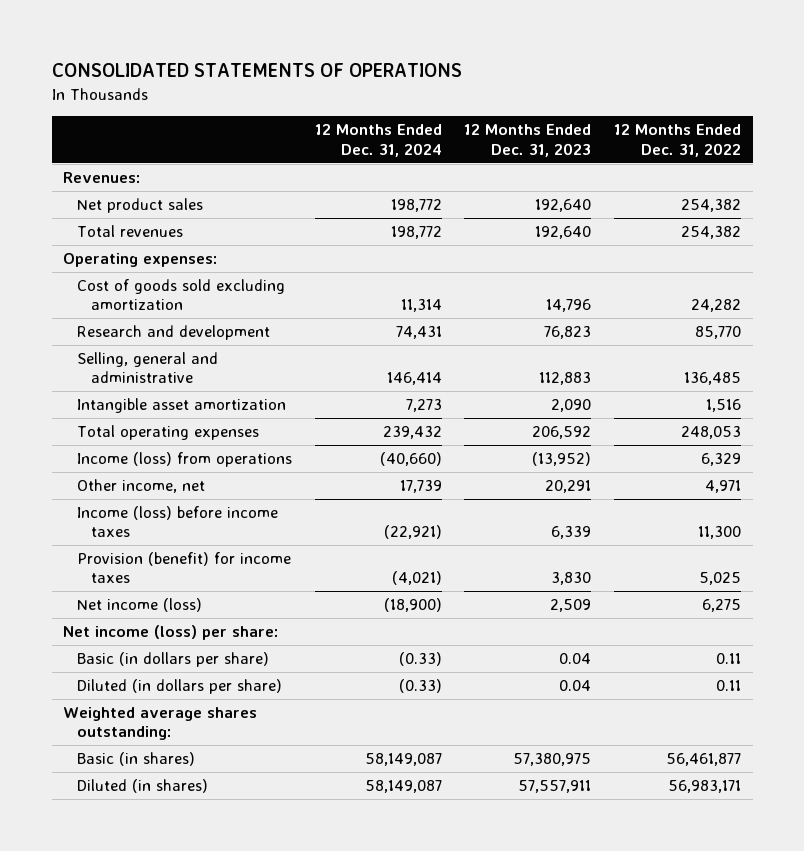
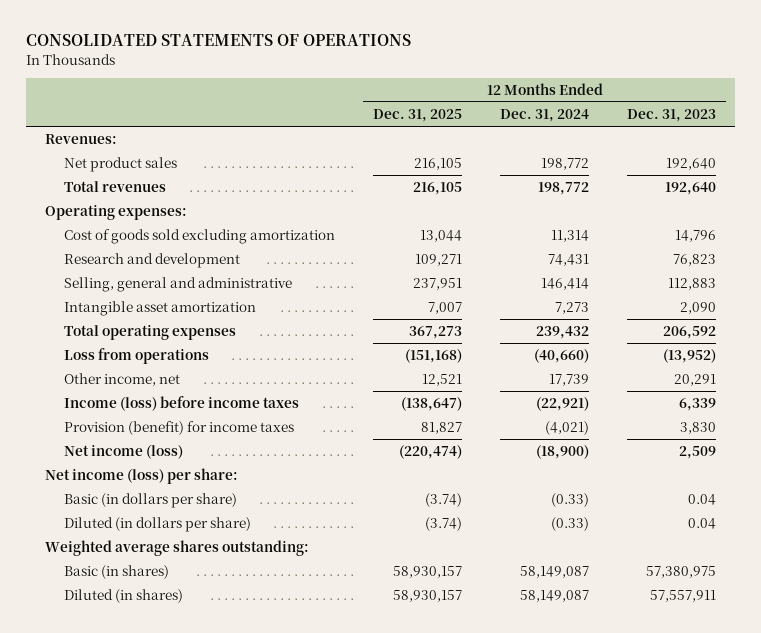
[614,124,742,157] 12 Months Ended Dec. 31, 2022 -> none
none -> [372,108,462,122] Dec. 31, 2025
[76,452,292,468] Income (loss) from operations -> [63,347,209,364] Loss from operations

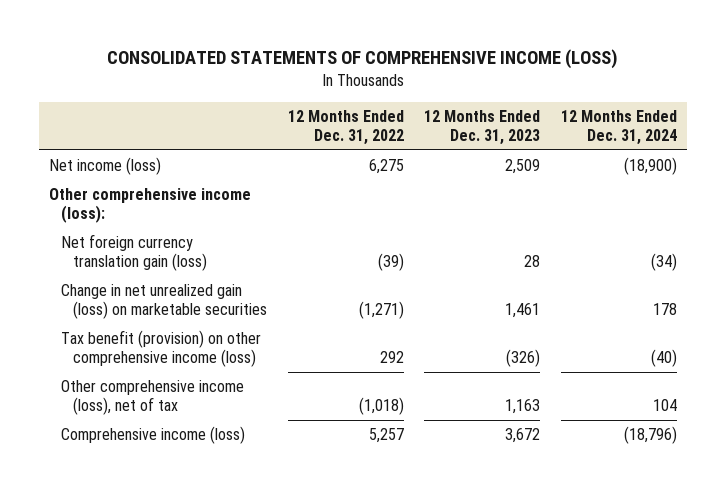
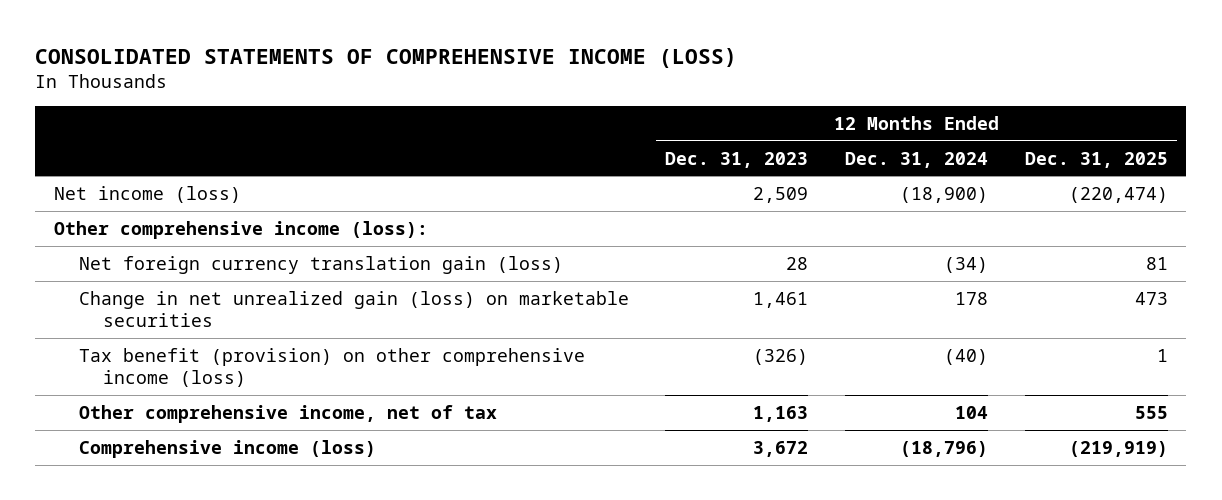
[287,109,404,146] 12 Months Ended Dec. 31, 2022 -> none
none -> [1025,151,1169,168] Dec. 31, 2025
[60,380,244,416] Other comprehensive income (loss), net of tax -> [78,404,497,423] Other comprehensive income, net of tax

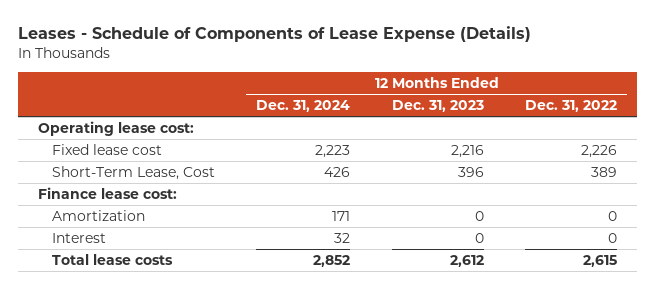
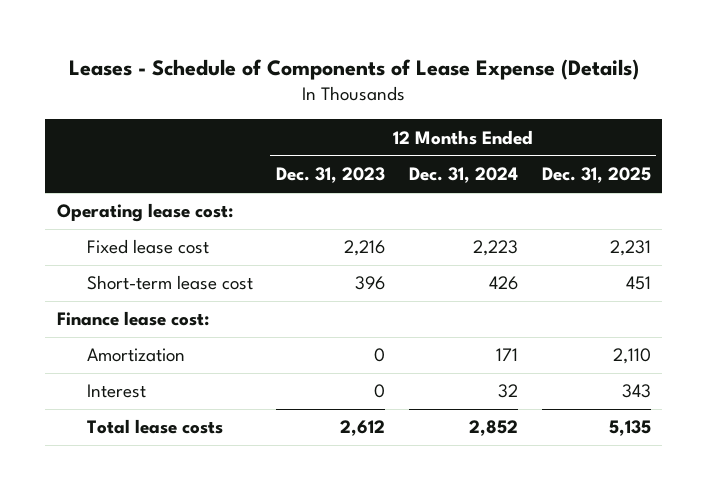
[524,100,617,113] Dec. 31, 2022 -> none
none -> [541,167,651,184] Dec. 31, 2025
[52,166,216,181] Short-Term Lease, Cost -> [86,275,253,291] Short-term lease cost

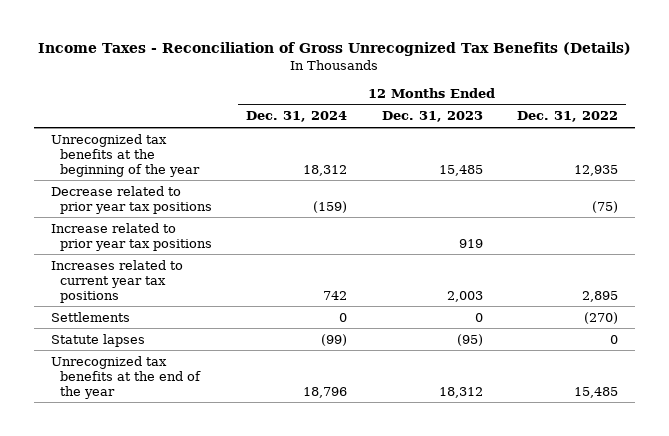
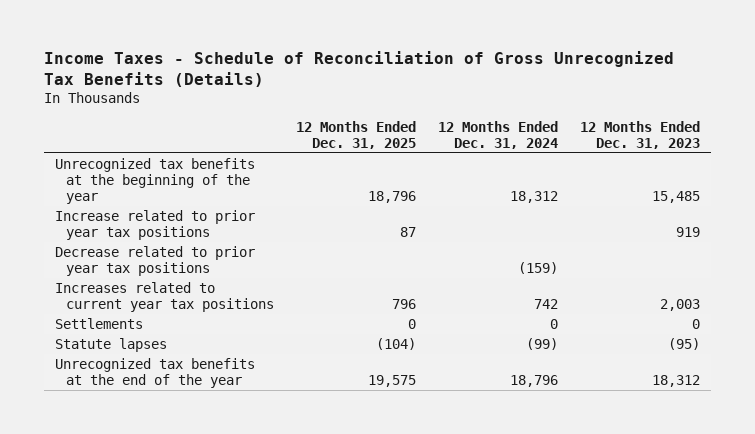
[38,42,632,57] Income Taxes - Reconciliation of Gross Unrecognized Tax Benefits (Details) -> [43,51,674,88] Income Taxes - Schedule of Reconciliation of Gross Unrecognized Tax Benefits (Details)
[516,111,618,123] Dec. 31, 2022 -> none
none -> [296,120,417,149] 12 Months Ended Dec. 31, 2025
[51,185,213,214] Decrease related to prior year tax positions -> [54,246,255,277] Decrease related to prior year tax positions

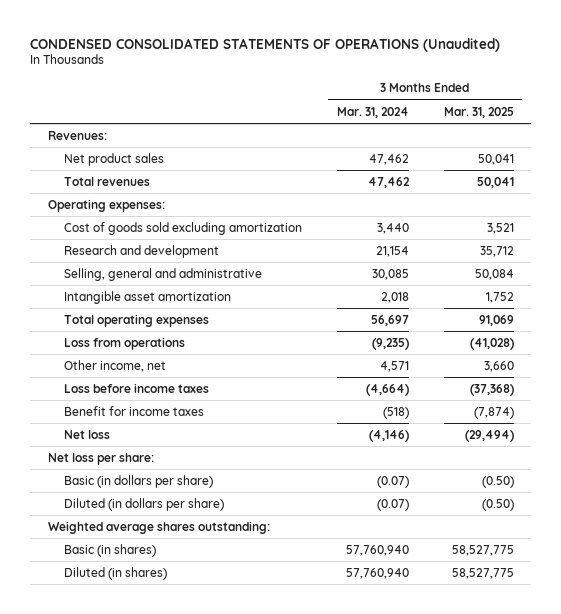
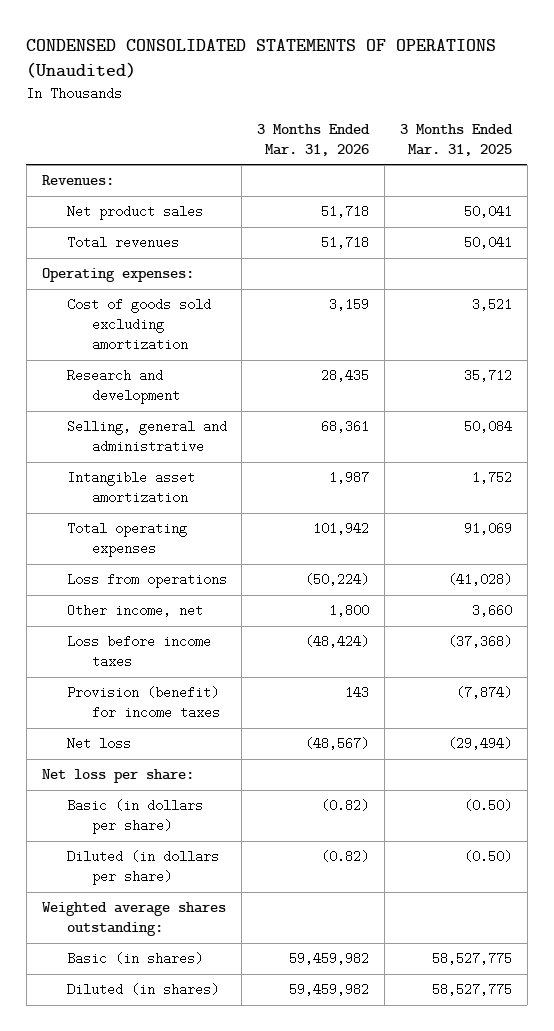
[336,106,409,118] Mar. 31, 2024 -> none
none -> [257,123,371,156] 3 Months Ended Mar. 31, 2026
[64,405,205,416] Benefit for income taxes -> [66,686,220,720] Provision (benefit) for income taxes

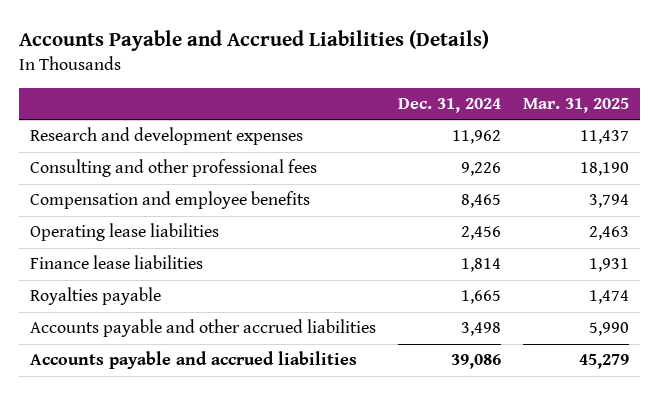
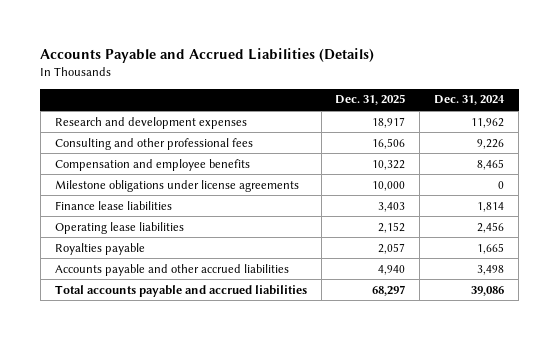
[522,97,629,113] Mar. 31, 2025 -> none
none -> [335,94,406,106] Dec. 31, 2025
none -> [54,179,299,192] Milestone obligations under license agreements
[29,223,219,242] Operating lease liabilities -> [54,221,184,234] Operating lease liabilities
[29,351,357,370] Accounts payable and accrued liabilities -> [54,284,307,297] Total accounts payable and accrued liabilities

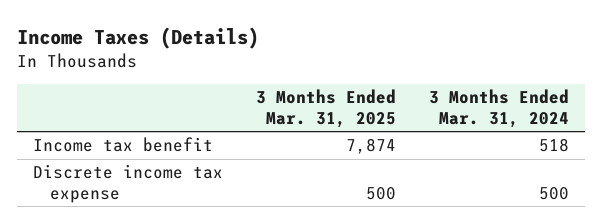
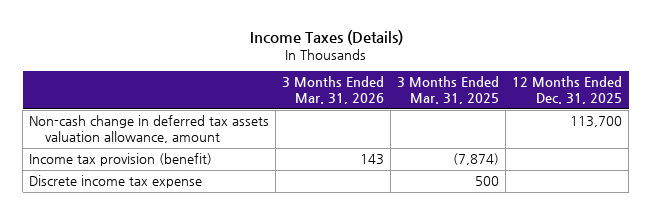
[428,89,569,128] 3 Months Ended Mar. 31, 2024 -> none
none -> [282,76,385,104] 3 Months Ended Mar. 31, 2026
none -> [512,76,623,104] 12 Months Ended Dec. 31, 2025
none -> [29,115,270,144] Non-cash change in deferred tax assets valuation allowance, amount
[33,137,214,153] Income tax benefit -> [29,153,213,167] Income tax provision (benefit)
[345,138,396,155] 7,874 -> [453,153,500,166] (7,874)

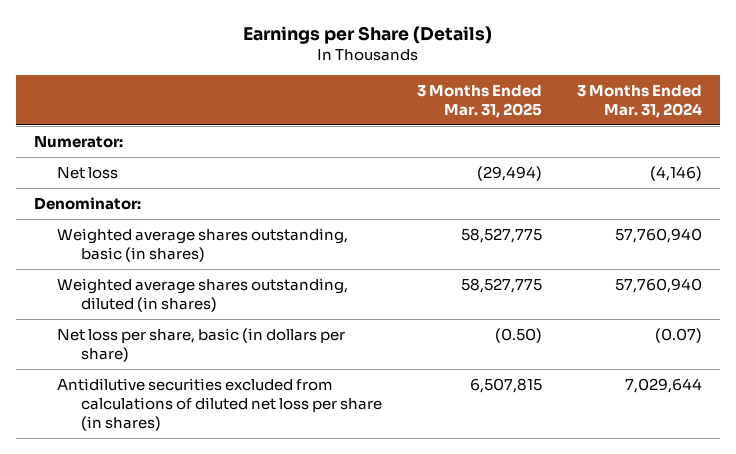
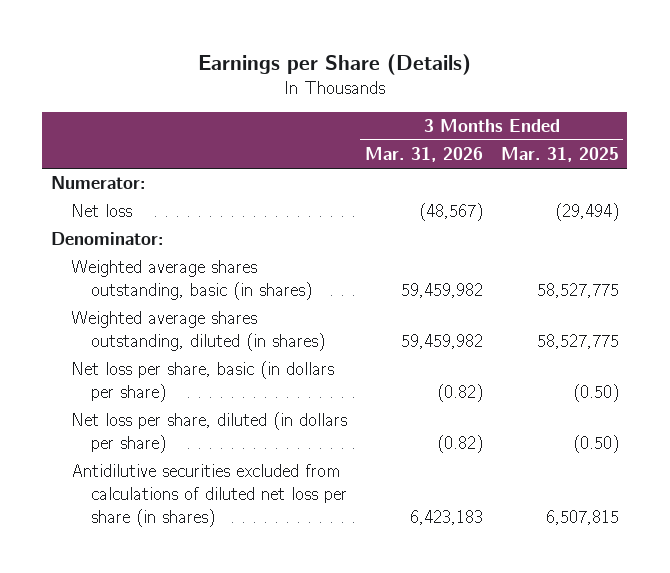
[577,84,703,119] 3 Months Ended Mar. 31, 2024 -> none
none -> [364,147,483,163] Mar. 31, 2026
none -> [71,412,348,454] Net loss per share, diluted (in dollars per share)

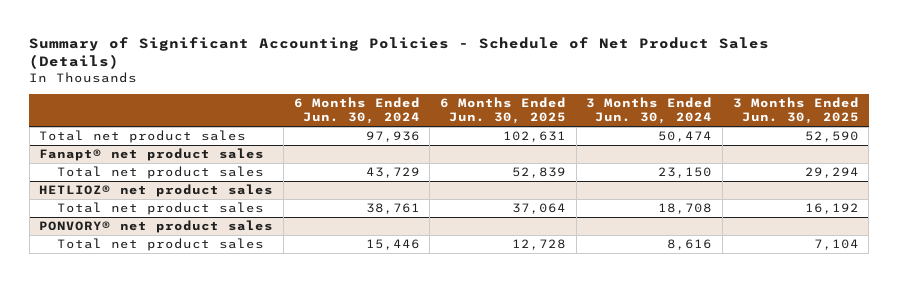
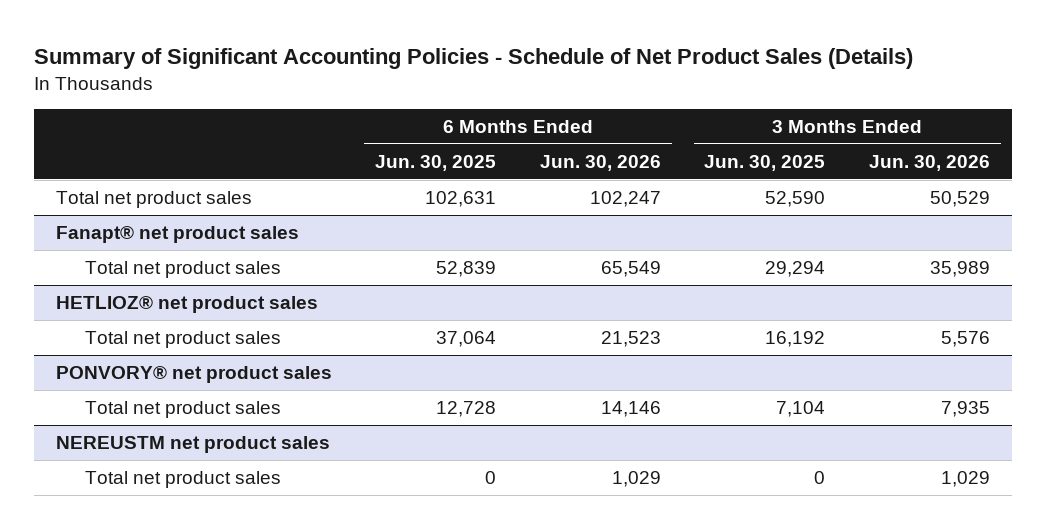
[293,97,420,125] 6 Months Ended Jun. 30, 2024 -> none
[586,97,713,125] 3 Months Ended Jun. 30, 2024 -> none
none -> [539,154,661,171] Jun. 30, 2026
none -> [868,154,990,171] Jun. 30, 2026
none -> [55,436,330,454] NEREUSTM net product sales
none -> [84,471,281,489] Total net product sales

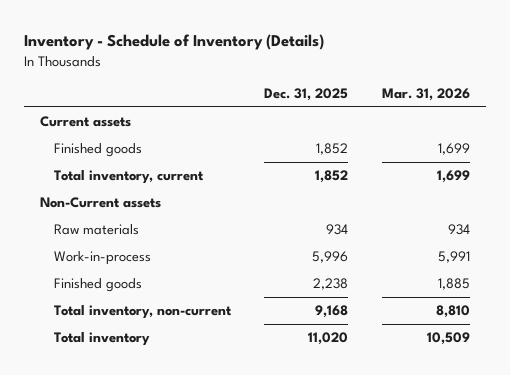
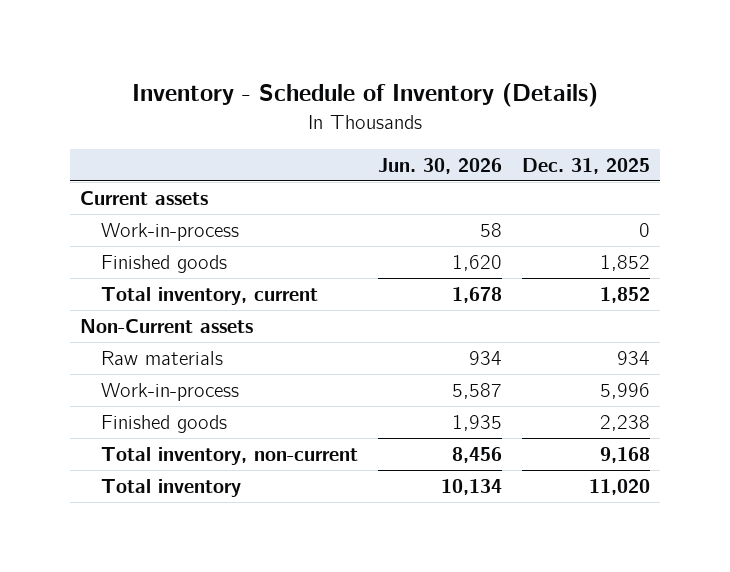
[381,88,470,102] Mar. 31, 2026 -> none
none -> [377,157,502,174] Jun. 30, 2026
none -> [100,222,239,241] Work-in-process

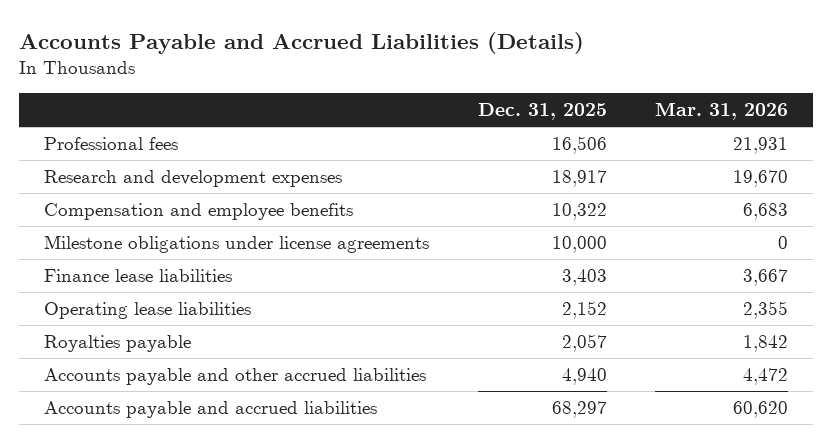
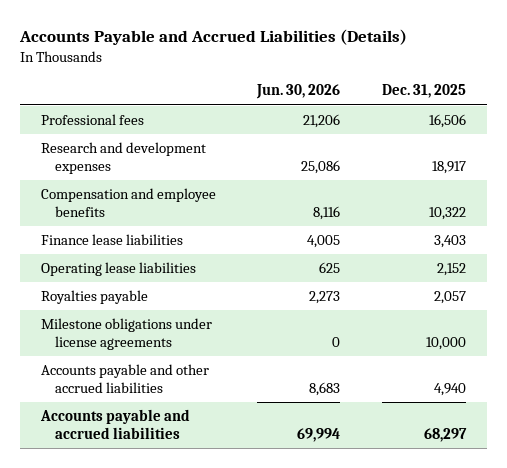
[655,102,789,121] Mar. 31, 2026 -> none
none -> [256,84,341,100] Jun. 30, 2026
[43,235,429,254] Milestone obligations under license agreements -> [40,317,212,351] Milestone obligations under license agreements

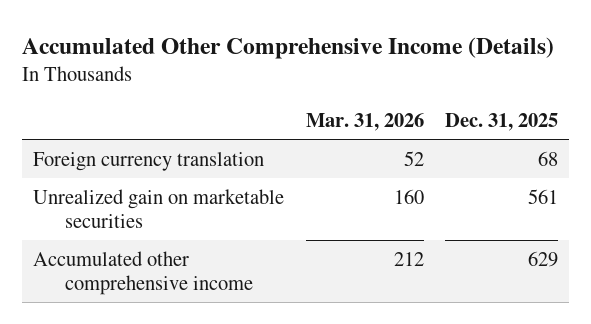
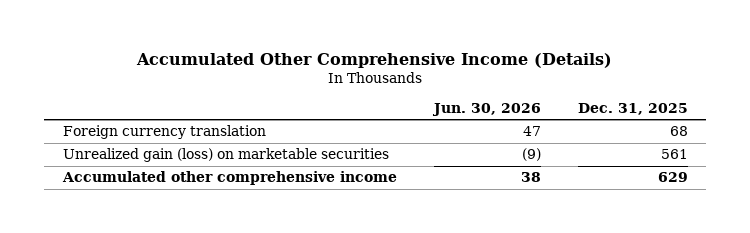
[305,113,424,132] Mar. 31, 2026 -> none
none -> [431,102,541,116] Jun. 30, 2026
[33,188,285,228] Unrealized gain on marketable securities -> [62,148,389,163] Unrealized gain (loss) on marketable securities

